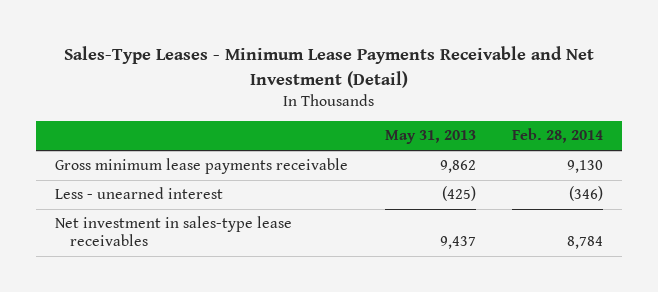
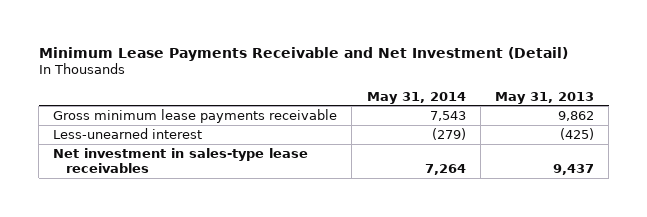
[64,46,595,88] Sales-Type Leases - Minimum Lease Payments Receivable and Net Investment (Detail) -> [38,46,568,61] Minimum Lease Payments Receivable and Net Investment (Detail)
[512,128,604,144] Feb. 28, 2014 -> none
none -> [366,91,466,104] May 31, 2014
[54,187,223,200] Less - unearned interest -> [53,127,203,139] Less-unearned interest

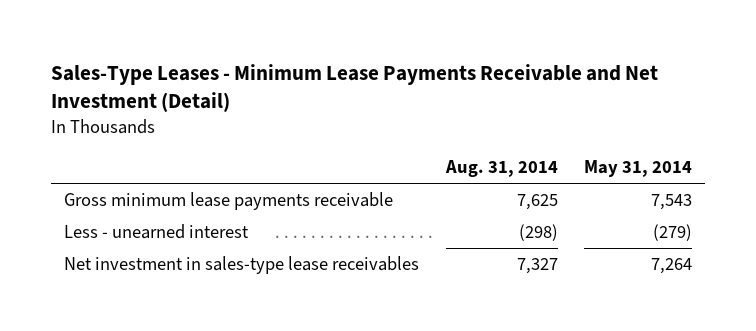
[38,46,568,61] Minimum Lease Payments Receivable and Net Investment (Detail) -> [51,63,659,113] Sales-Type Leases - Minimum Lease Payments Receivable and Net Investment (Detail)
[494,91,594,104] May 31, 2013 -> none
none -> [444,160,558,178] Aug. 31, 2014
[53,127,203,139] Less-unearned interest -> [64,224,250,240] Less - unearned interest

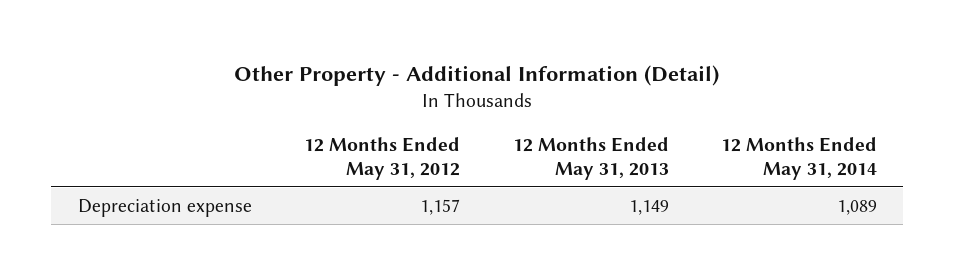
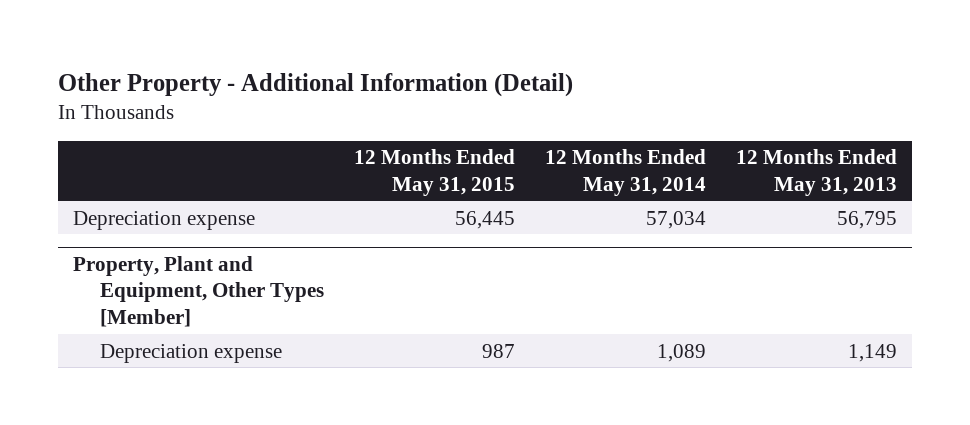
[304,136,461,181] 12 Months Ended May 31, 2012 -> none
none -> [353,149,515,196] 12 Months Ended May 31, 2015
none -> [72,210,255,230] Depreciation expense
none -> [72,255,324,328] Property, Plant and Equipment, Other Types [Member]

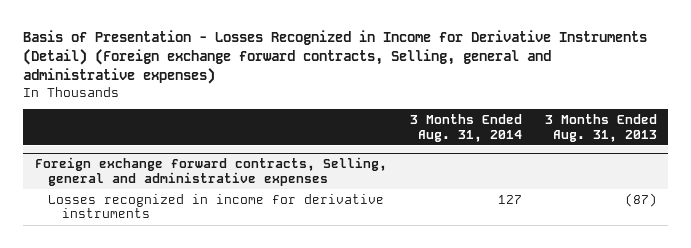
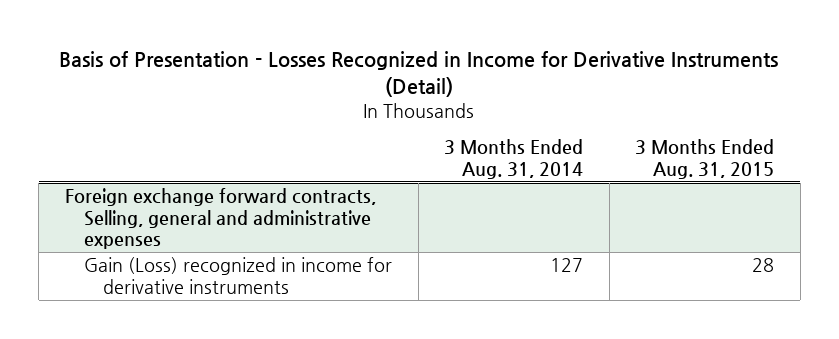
[23,30,648,85] Basis of Presentation - Losses Recognized in Income for Derivative Instruments (Detail) (Foreign exchange forward contracts, Selling, general and administrative expenses) -> [59,50,779,98] Basis of Presentation - Losses Recognized in Income for Derivative Instruments (Detail)
[544,113,657,142] 3 Months Ended Aug. 31, 2013 -> none
none -> [635,139,775,179] 3 Months Ended Aug. 31, 2015
[48,193,385,219] Losses recognized in income for derivative instruments -> [84,257,393,294] Gain (Loss) recognized in income for derivative instruments

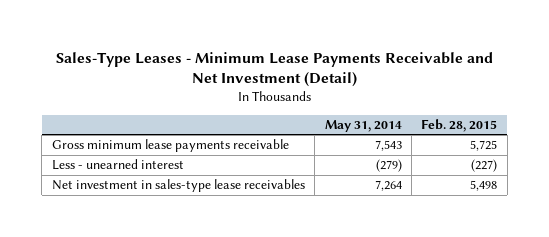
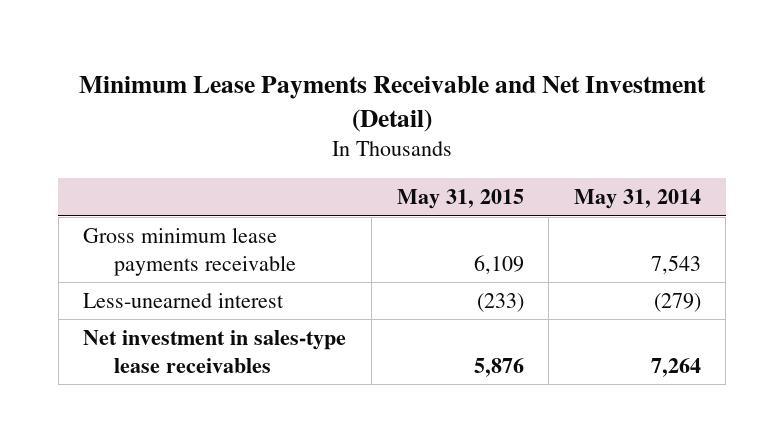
[55,51,493,88] Sales-Type Leases - Minimum Lease Payments Receivable and Net Investment (Detail) -> [79,75,707,132] Minimum Lease Payments Receivable and Net Investment (Detail)
[421,118,498,132] Feb. 28, 2015 -> none
none -> [396,189,524,210] May 31, 2015
[51,159,184,171] Less - unearned interest -> [83,292,285,308] Less-unearned interest

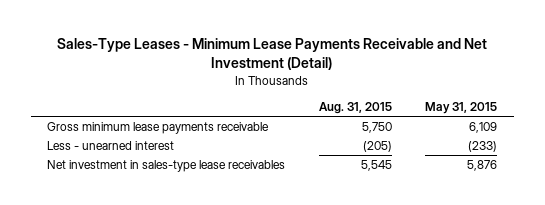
[79,75,707,132] Minimum Lease Payments Receivable and Net Investment (Detail) -> [57,38,488,71] Sales-Type Leases - Minimum Lease Payments Receivable and Net Investment (Detail)
[573,189,701,210] May 31, 2014 -> none
none -> [318,101,392,114] Aug. 31, 2015
[83,292,285,308] Less-unearned interest -> [47,141,175,151] Less - unearned interest

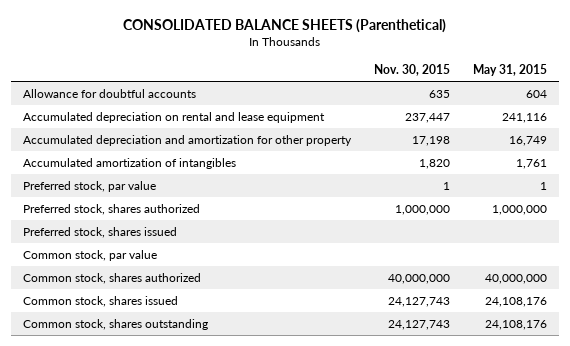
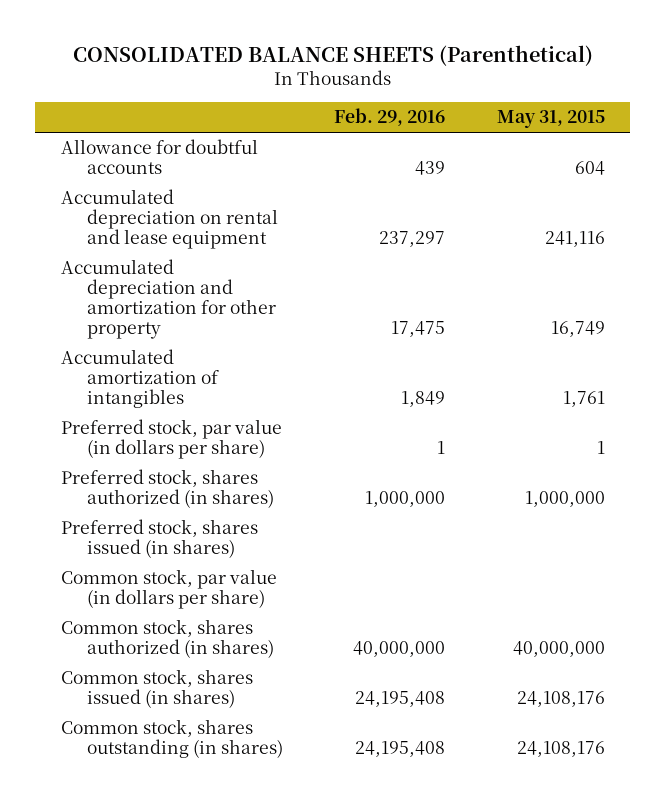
[373,64,450,77] Nov. 30, 2015 -> none
none -> [334,108,446,127] Feb. 29, 2016
[22,180,156,192] Preferred stock, par value -> [60,419,282,460] Preferred stock, par value (in dollars per share)
[22,203,200,215] Preferred stock, shares authorized -> [60,469,275,509] Preferred stock, shares authorized (in shares)
[22,226,177,238] Preferred stock, shares issued -> [60,519,258,559] Preferred stock, shares issued (in shares)
[22,249,157,261] Common stock, par value -> [60,569,277,610] Common stock, par value (in dollars per share)
[22,272,201,284] Common stock, shares authorized -> [60,619,275,659] Common stock, shares authorized (in shares)
[22,295,178,307] Common stock, shares issued -> [60,669,253,709] Common stock, shares issued (in shares)
[22,318,208,330] Common stock, shares outstanding -> [60,719,284,759] Common stock, shares outstanding (in shares)

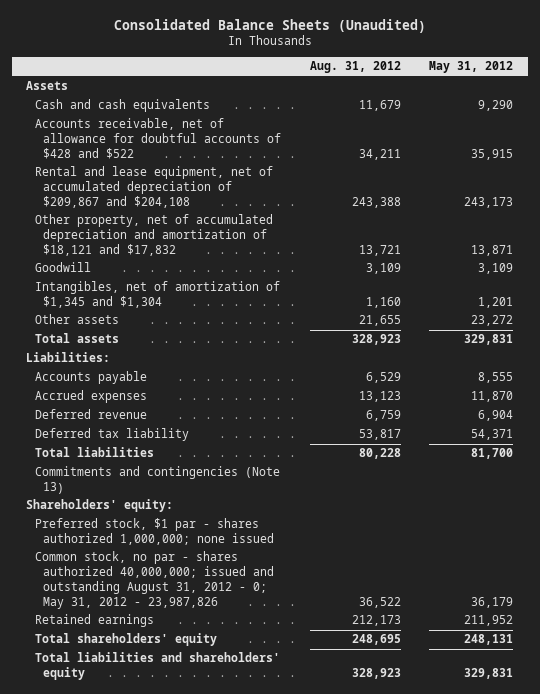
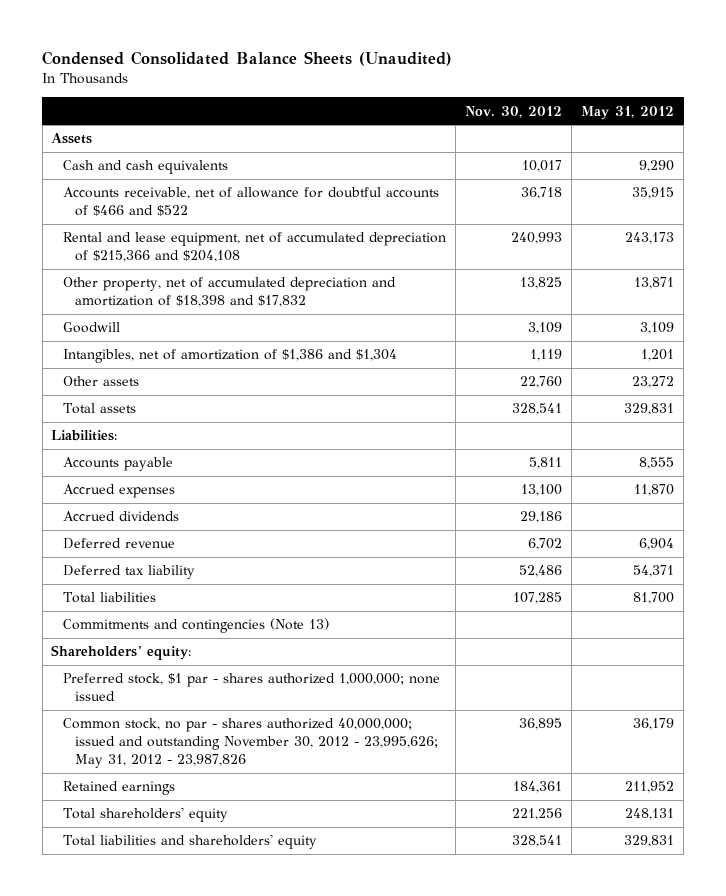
[113,18,426,33] Consolidated Balance Sheets (Unaudited) -> [42,51,453,67] Condensed Consolidated Balance Sheets (Unaudited)
[309,61,401,74] Aug. 31, 2012 -> none
none -> [465,105,563,118] Nov. 30, 2012
[34,118,282,159] Accounts receivable, net of allowance for doubtful accounts of $428 and $522 -> [63,187,440,217] Accounts receivable, net of allowance for doubtful accounts of $466 and $522
[34,166,273,208] Rental and lease equipment, net of accumulated depreciation of $209,867 and $204,108 -> [63,232,447,263] Rental and lease equipment, net of accumulated depreciation of $215,366 and $204,108
[34,214,273,256] Other property, net of accumulated depreciation and amortization of $18,121 and $17,832 -> [63,277,397,308] Other property, net of accumulated depreciation and amortization of $18,398 and $17,832
[34,281,280,309] Intangibles, net of amortization of $1,345 and $1,304 -> [63,349,398,364] Intangibles, net of amortization of $1,386 and $1,304
none -> [63,511,180,522] Accrued dividends
[34,551,275,609] Common stock, no par - shares authorized 40,000,000; issued and outstanding August 31, 2012 - 0; May 31, 2012 - 23,987,826 -> [63,718,439,769] Common stock, no par - shares authorized 40,000,000; issued and outstanding November 30, 2012 - 23,995,626; May 31, 2012 - 23,987,826

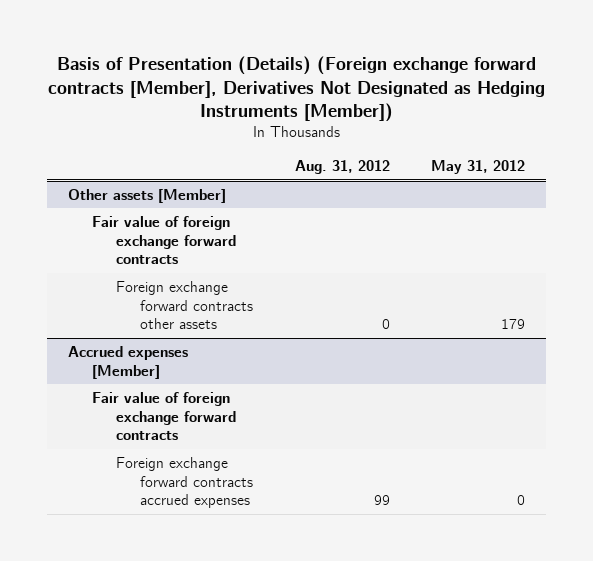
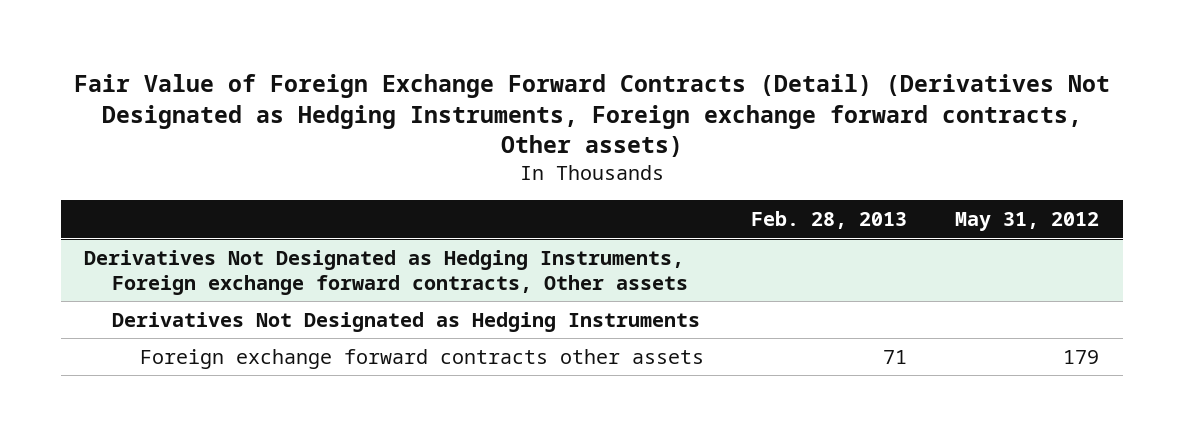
[47,56,545,122] Basis of Presentation (Details) (Foreign exchange forward contracts [Member], Derivatives Not Designated as Hedging Instruments [Member]) -> [73,73,1110,158] Fair Value of Foreign Exchange Forward Contracts (Detail) (Derivatives Not Designated as Hedging Instruments, Foreign exchange forward contracts, Other assets)
[294,160,390,175] Aug. 31, 2012 -> none
none -> [751,211,908,230] Feb. 28, 2013
[67,188,226,203] Other assets [Member] -> none
none -> [84,249,689,295] Derivatives Not Designated as Hedging Instruments, Foreign exchange forward contracts, Other assets
[91,215,236,265] Fair value of foreign exchange forward contracts -> [112,311,701,332] Derivatives Not Designated as Hedging Instruments
[67,345,188,379] Accrued expenses [Member] -> none
[91,391,236,441] Fair value of foreign exchange forward contracts -> none
[115,456,253,509] Foreign exchange forward contracts accrued expenses -> none

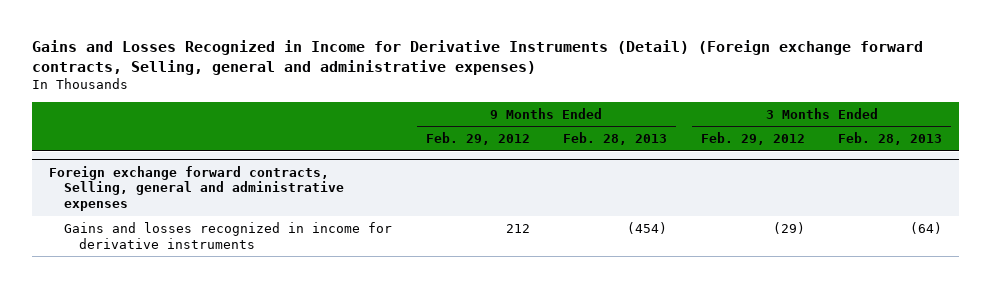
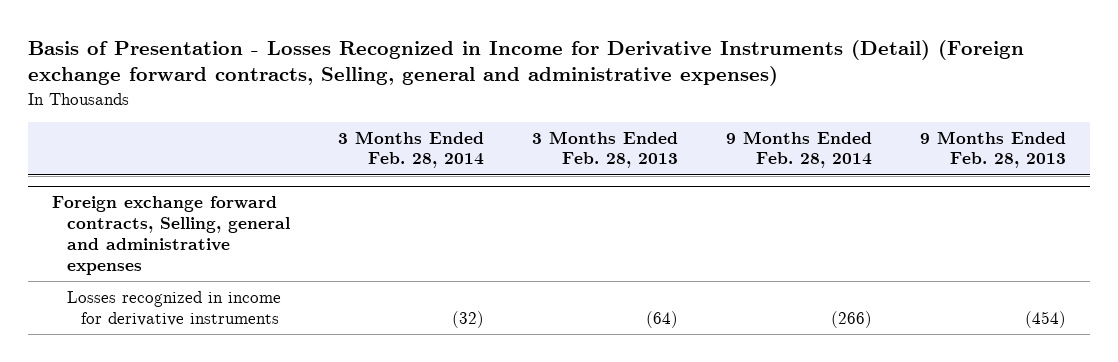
[32,39,924,75] Gains and Losses Recognized in Income for Derivative Instruments (Detail) (Foreign exchange forward contracts, Selling, general and administrative expenses) -> [28,39,1025,87] Basis of Presentation - Losses Recognized in Income for Derivative Instruments (Detail) (Foreign exchange forward contracts, Selling, general and administrative expenses)
[425,132,530,146] Feb. 29, 2012 -> none
[700,132,805,146] Feb. 29, 2012 -> none
none -> [337,130,484,169] 3 Months Ended Feb. 28, 2014
none -> [725,130,872,169] 9 Months Ended Feb. 28, 2014
[63,221,392,249] Gains and losses recognized in income for derivative instruments -> [66,290,281,326] Losses recognized in income for derivative instruments

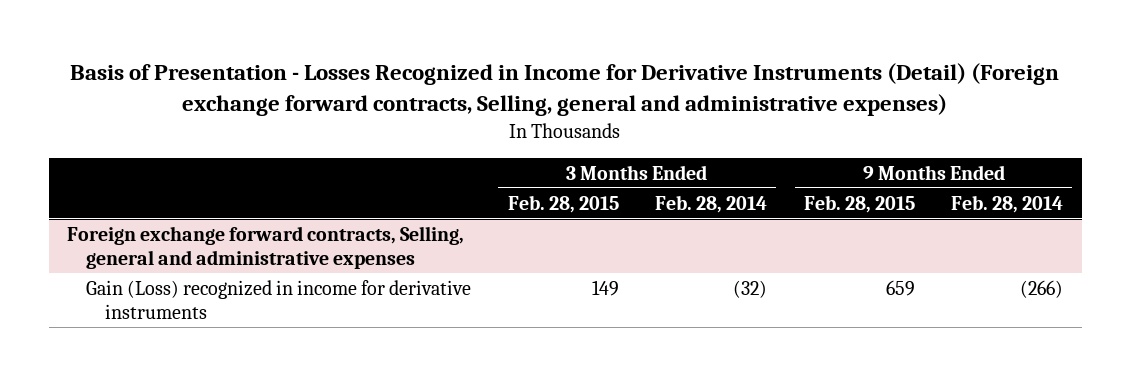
[531,130,678,169] 3 Months Ended Feb. 28, 2013 -> none
[919,130,1066,169] 9 Months Ended Feb. 28, 2013 -> none
none -> [507,194,619,213] Feb. 28, 2015
none -> [803,194,915,213] Feb. 28, 2015
[66,290,281,326] Losses recognized in income for derivative instruments -> [85,279,471,320] Gain (Loss) recognized in income for derivative instruments

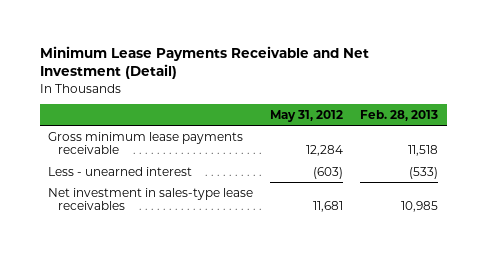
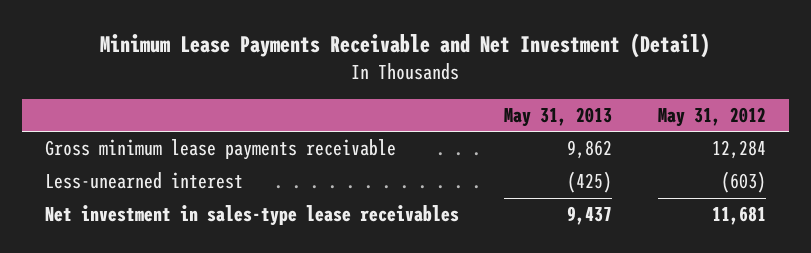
[360,109,439,121] Feb. 28, 2013 -> none
none -> [504,107,613,128] May 31, 2013
[48,166,193,176] Less - unearned interest -> [44,172,243,190] Less-unearned interest

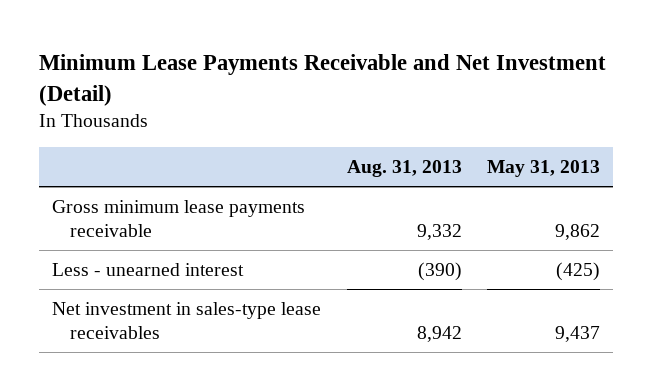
[658,107,767,128] May 31, 2012 -> none
none -> [346,160,462,178] Aug. 31, 2013
[44,172,243,190] Less-unearned interest -> [52,262,245,276] Less - unearned interest

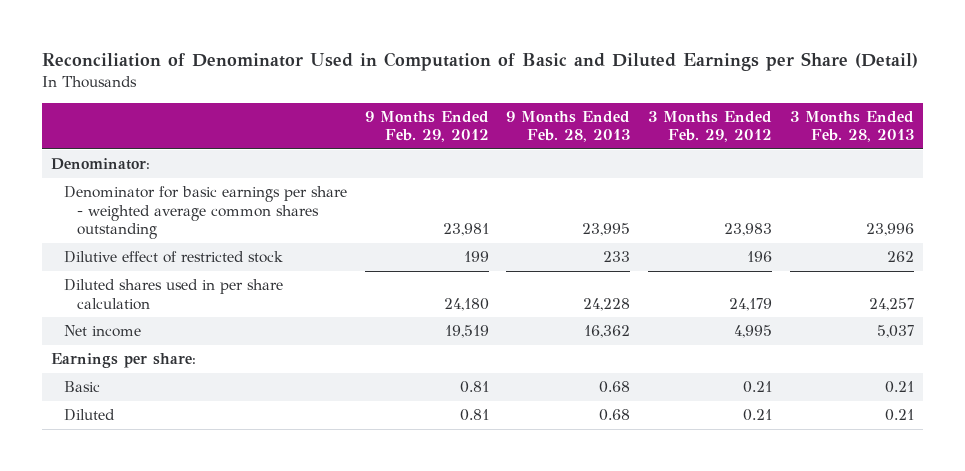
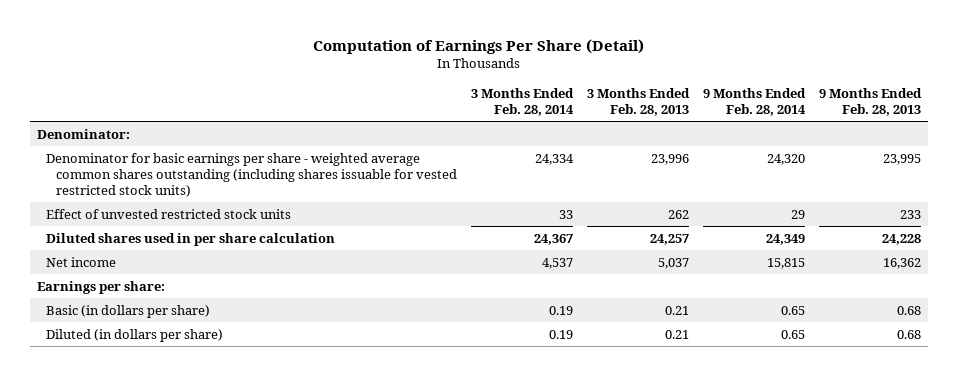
[42,52,919,72] Reconciliation of Denominator Used in Computation of Basic and Diluted Earnings per Share (Detail) -> [313,38,645,54] Computation of Earnings Per Share (Detail)
[364,110,489,143] 9 Months Ended Feb. 29, 2012 -> none
[648,110,773,143] 3 Months Ended Feb. 29, 2012 -> none
none -> [470,88,574,117] 3 Months Ended Feb. 28, 2014
none -> [703,88,807,117] 9 Months Ended Feb. 28, 2014
[64,186,348,240] Denominator for basic earnings per share - weighted average common shares outstanding -> [46,152,457,198] Denominator for basic earnings per share - weighted average common shares outstanding (including shares issuable for vested restricted stock units)
[64,251,284,264] Dilutive effect of restricted stock -> [46,208,292,219] Effect of unvested restricted stock units
[64,381,101,393] Basic -> [46,304,211,318] Basic (in dollars per share)
[64,409,116,422] Diluted -> [46,328,224,342] Diluted (in dollars per share)

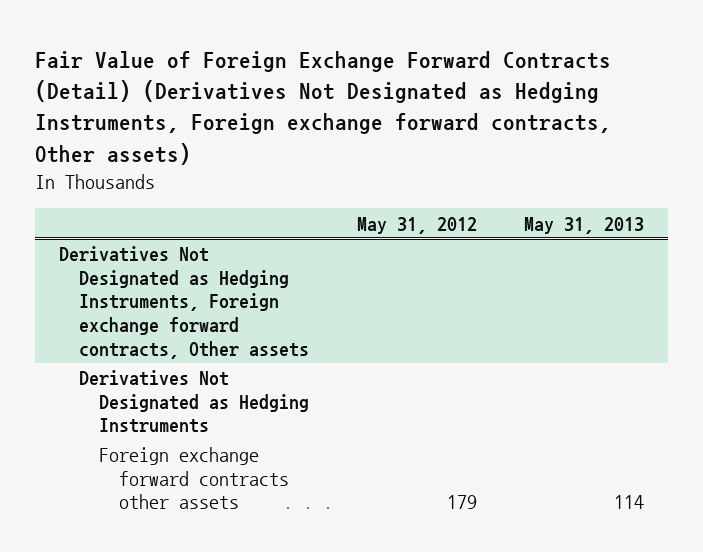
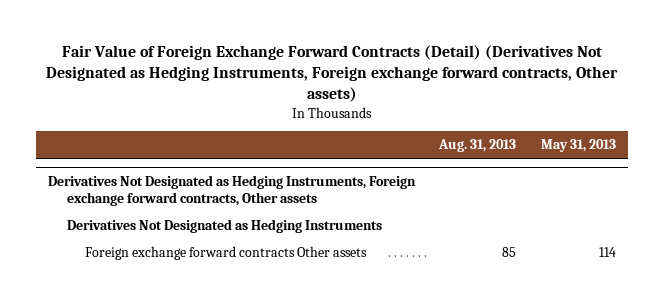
[356,216,477,234] May 31, 2012 -> none
none -> [438,139,517,153] Aug. 31, 2013
[99,447,290,510] Foreign exchange forward contracts other assets -> [85,246,368,261] Foreign exchange forward contracts Other assets

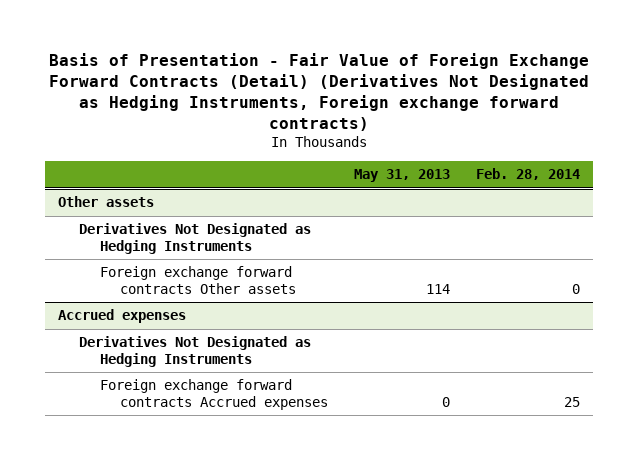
[45,44,618,103] Fair Value of Foreign Exchange Forward Contracts (Detail) (Derivatives Not Designated as Hedging Instruments, Foreign exchange forward contracts, Other assets) -> [49,53,590,132] Basis of Presentation - Fair Value of Foreign Exchange Forward Contracts (Detail) (Derivatives Not Designated as Hedging Instruments, Foreign exchange forward contracts)
[438,139,517,153] Aug. 31, 2013 -> none
none -> [475,168,580,181] Feb. 28, 2014
[47,174,416,207] Derivatives Not Designated as Hedging Instruments, Foreign exchange forward contracts, Other assets -> none
none -> [58,196,155,208] Other assets
none -> [58,309,187,324] Accrued expenses
none -> [78,336,311,368] Derivatives Not Designated as Hedging Instruments
none -> [99,379,329,411] Foreign exchange forward contracts Accrued expenses

